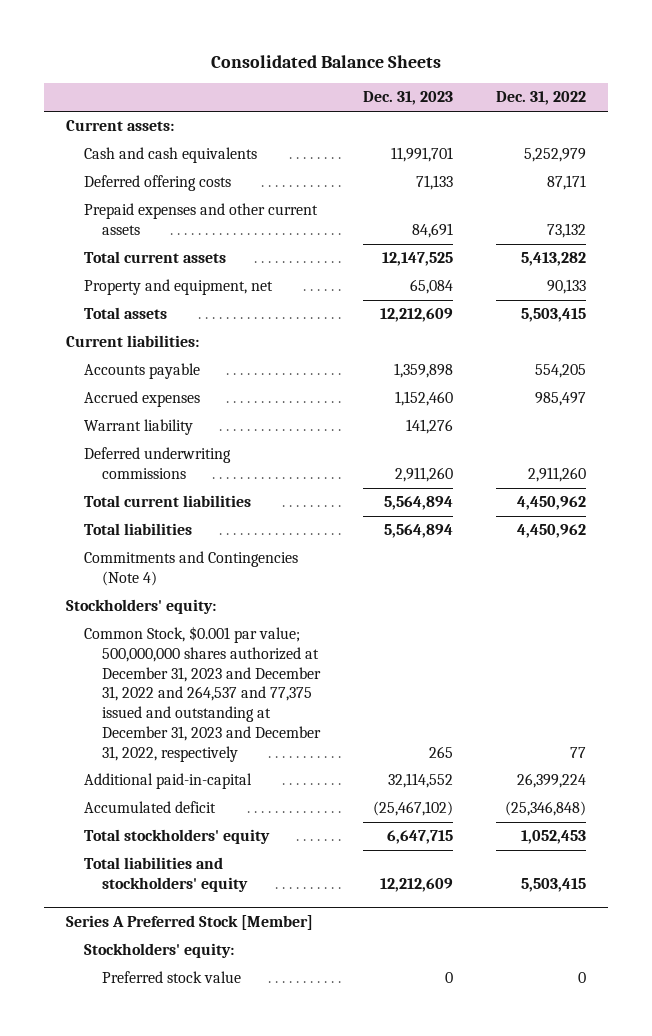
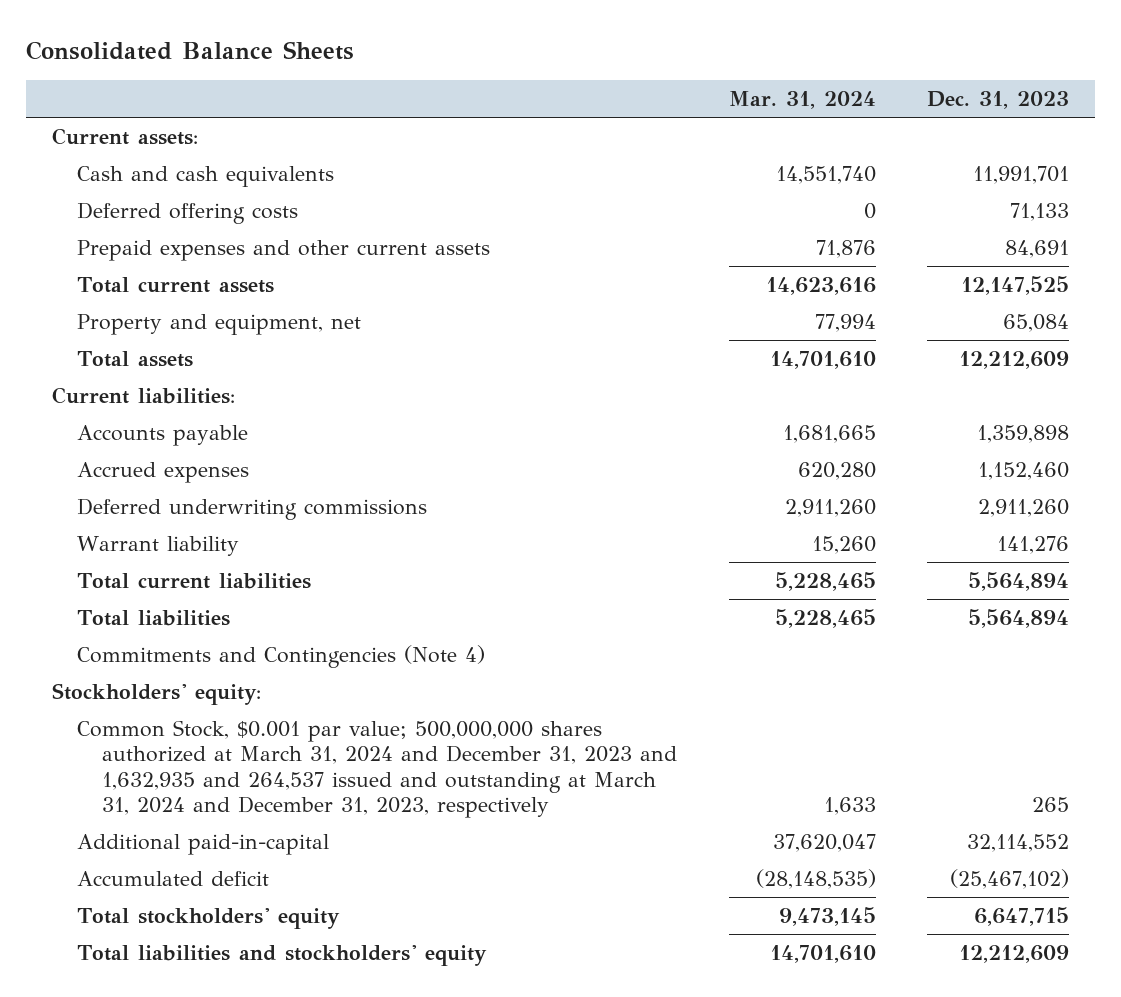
[496,91,587,106] Dec. 31, 2022 -> none
none -> [728,91,876,110] Mar. 31, 2024
[83,419,193,436] Warrant liability -> [77,535,240,556] Warrant liability
[83,626,321,762] Common Stock, $0.001 par value; 500,000,000 shares authorized at December 31, 2023 and December 31, 2022 and 264,537 and 77,375 issued and outstanding at December 31, 2023 and December 31, 2022, respectively -> [77,719,678,819] Common Stock, $0.001 par value; 500,000,000 shares authorized at March 31, 2024 and December 31, 2023 and 1,632,935 and 264,537 issued and outstanding at March 31, 2024 and December 31, 2023, respectively
[65,915,313,931] Series A Preferred Stock [Member] -> none
[83,943,234,959] Stockholders' equity: -> none
[101,971,241,984] Preferred stock value -> none

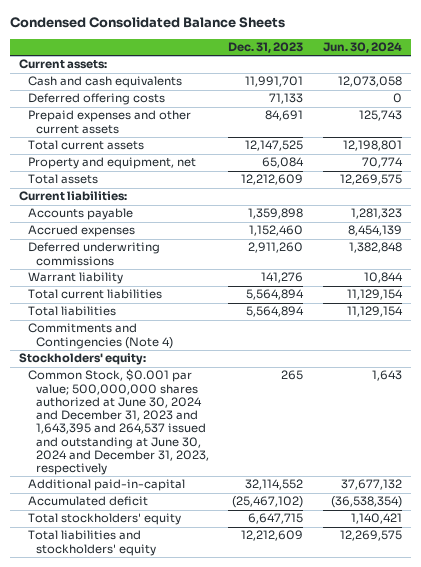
[25,40,354,60] Consolidated Balance Sheets -> [9,17,285,29] Condensed Consolidated Balance Sheets
[728,91,876,110] Mar. 31, 2024 -> none
none -> [322,42,402,54] Jun. 30, 2024
[77,719,678,819] Common Stock, $0.001 par value; 500,000,000 shares authorized at March 31, 2024 and December 31, 2023 and 1,632,935 and 264,537 issued and outstanding at March 31, 2024 and December 31, 2023, respectively -> [27,369,209,476] Common Stock, $0.001 par value; 500,000,000 shares authorized at June 30, 2024 and December 31, 2023 and 1,643,395 and 264,537 issued and outstanding at June 30, 2024 and December 31, 2023, respectively

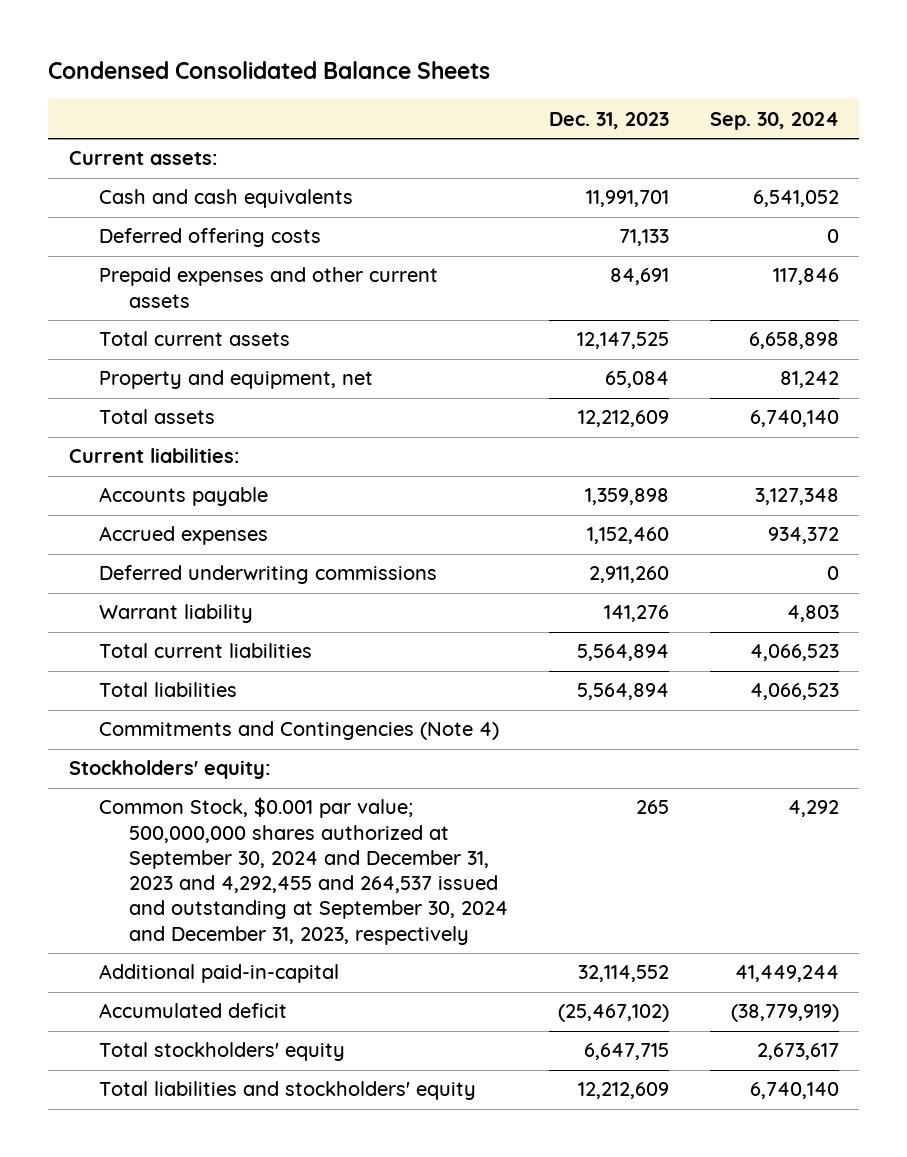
[322,42,402,54] Jun. 30, 2024 -> none
none -> [709,111,839,130] Sep. 30, 2024
[27,369,209,476] Common Stock, $0.001 par value; 500,000,000 shares authorized at June 30, 2024 and December 31, 2023 and 1,643,395 and 264,537 issued and outstanding at June 30, 2024 and December 31, 2023, respectively -> [99,797,509,945] Common Stock, $0.001 par value; 500,000,000 shares authorized at September 30, 2024 and December 31, 2023 and 4,292,455 and 264,537 issued and outstanding at September 30, 2024 and December 31, 2023, respectively

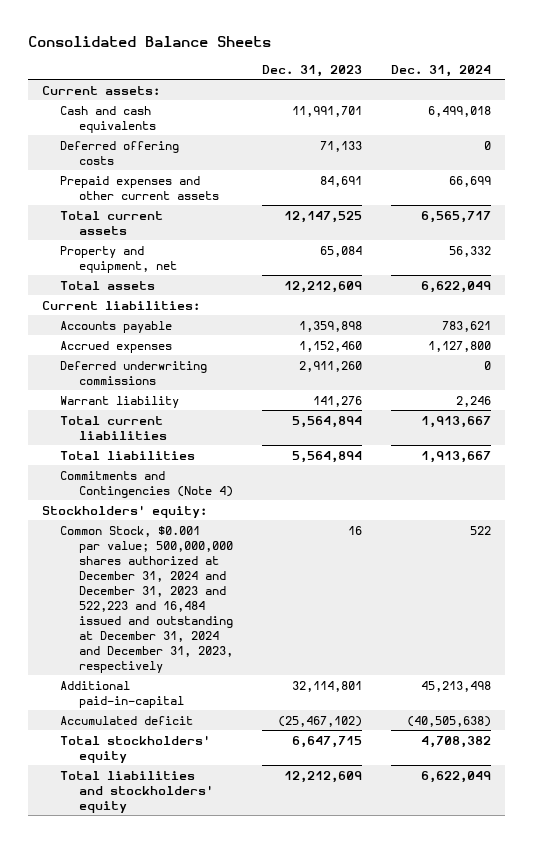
[48,61,491,80] Condensed Consolidated Balance Sheets -> [27,35,271,47] Consolidated Balance Sheets
[709,111,839,130] Sep. 30, 2024 -> none
none -> [390,64,491,77] Dec. 31, 2024
[99,797,509,945] Common Stock, $0.001 par value; 500,000,000 shares authorized at September 30, 2024 and December 31, 2023 and 4,292,455 and 264,537 issued and outstanding at September 30, 2024 and December 31, 2023, respectively -> [60,525,233,673] Common Stock, $0.001 par value; 500,000,000 shares authorized at December 31, 2024 and December 31, 2023 and 522,223 and 16,484 issued and outstanding at December 31, 2024 and December 31, 2023, respectively
[636,800,670,815] 265 -> [347,525,362,535] 16
[578,965,670,983] 32,114,552 -> [291,680,362,692] 32,114,801

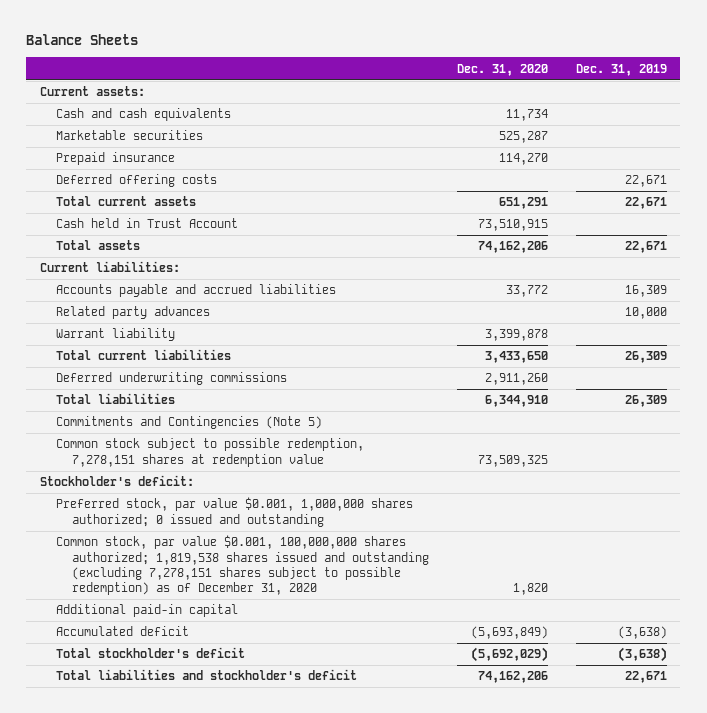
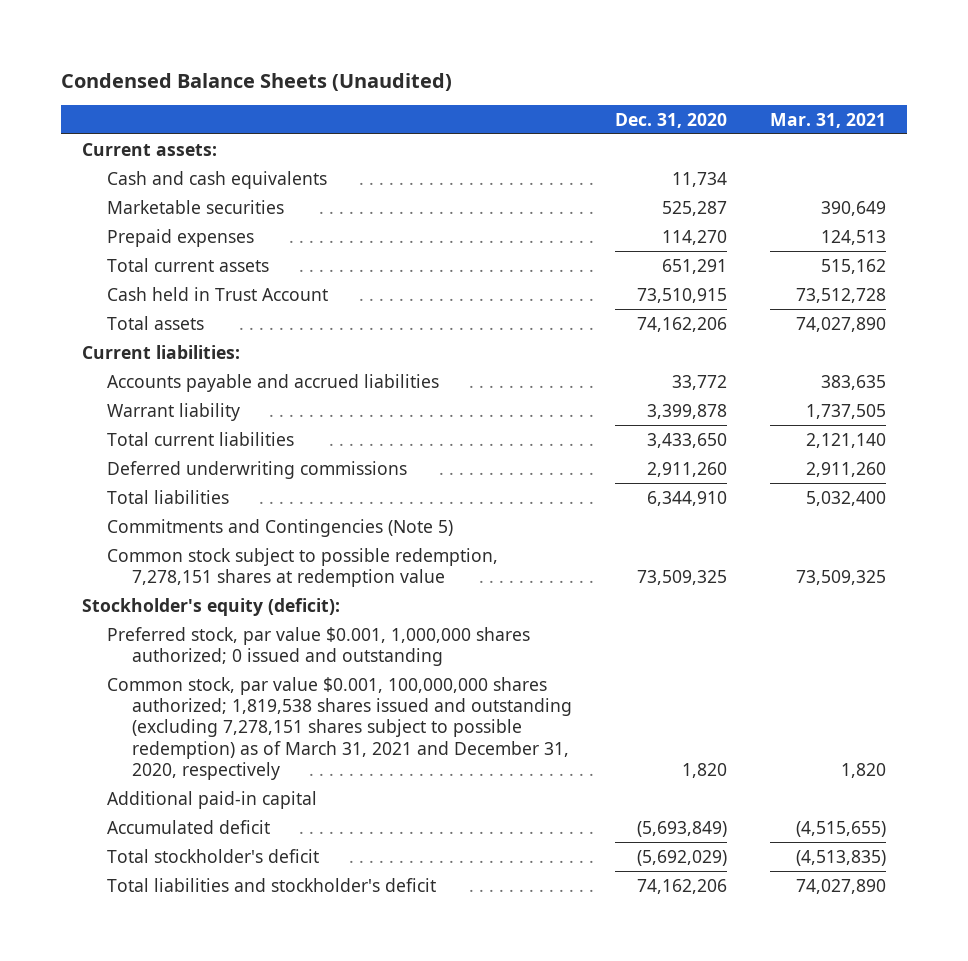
[26,33,139,45] Balance Sheets -> [60,72,452,91] Condensed Balance Sheets (Unaudited)
[575,63,667,76] Dec. 31, 2019 -> none
none -> [769,112,886,128] Mar. 31, 2021
[55,174,217,188] Deferred offering costs -> none
[55,152,175,166] Prepaid insurance -> [107,228,255,247] Prepaid expenses
[55,306,210,320] Related party advances -> none
[40,475,195,487] Stockholder's deficit: -> [82,597,341,616] Stockholder's equity (deficit):
[55,535,429,596] Common stock, par value $0.001, 100,000,000 shares authorized; 1,819,538 shares issued and outstanding (excluding 7,278,151 shares subject to possible redemption) as of December 31, 2020 -> [107,676,573,780] Common stock, par value $0.001, 100,000,000 shares authorized; 1,819,538 shares issued and outstanding (excluding 7,278,151 shares subject to possible redemption) as of March 31, 2021 and December 31, 2020, respectively

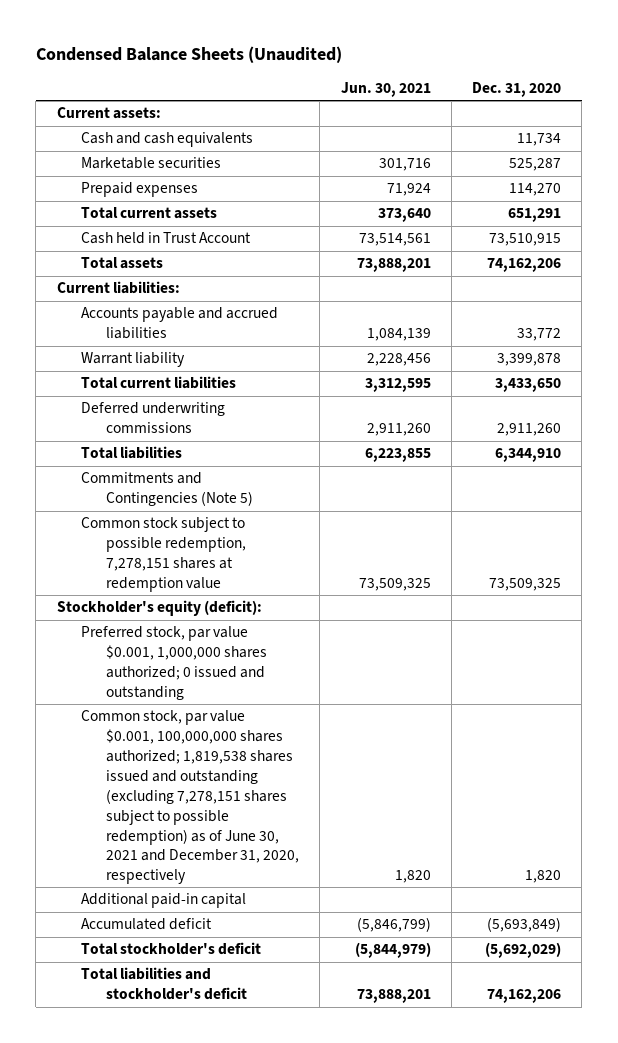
[769,112,886,128] Mar. 31, 2021 -> none
none -> [340,82,431,98] Jun. 30, 2021
[107,676,573,780] Common stock, par value $0.001, 100,000,000 shares authorized; 1,819,538 shares issued and outstanding (excluding 7,278,151 shares subject to possible redemption) as of March 31, 2021 and December 31, 2020, respectively -> [81,710,300,885] Common stock, par value $0.001, 100,000,000 shares authorized; 1,819,538 shares issued and outstanding (excluding 7,278,151 shares subject to possible redemption) as of June 30, 2021 and December 31, 2020, respectively

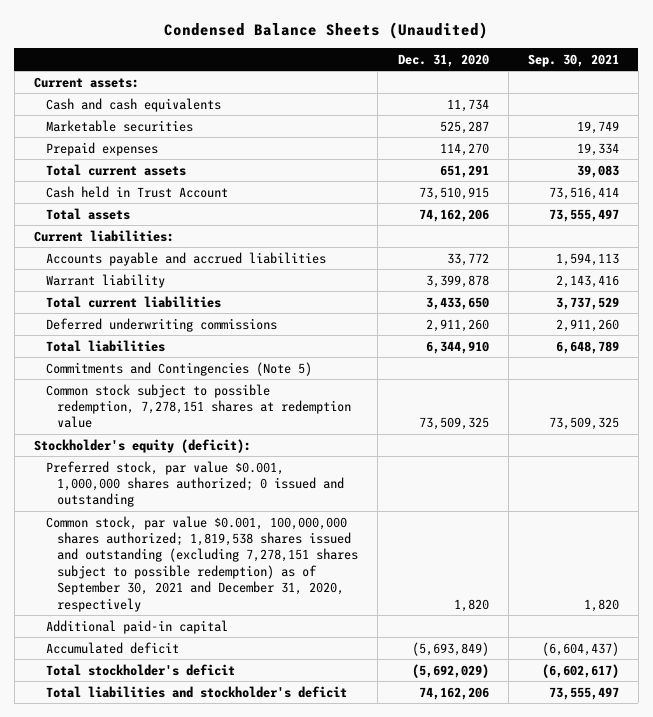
[340,82,431,98] Jun. 30, 2021 -> none
none -> [527,53,619,67] Sep. 30, 2021
[81,710,300,885] Common stock, par value $0.001, 100,000,000 shares authorized; 1,819,538 shares issued and outstanding (excluding 7,278,151 shares subject to possible redemption) as of June 30, 2021 and December 31, 2020, respectively -> [45,515,359,612] Common stock, par value $0.001, 100,000,000 shares authorized; 1,819,538 shares issued and outstanding (excluding 7,278,151 shares subject to possible redemption) as of September 30, 2021 and December 31, 2020, respectively

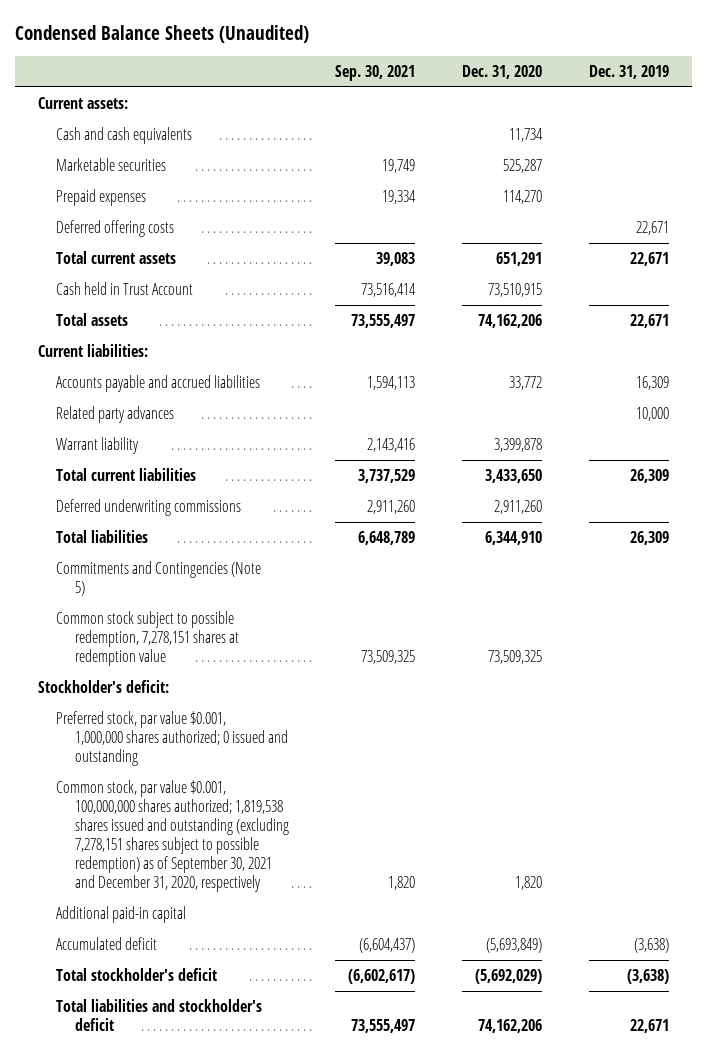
none -> [588,65,669,80] Dec. 31, 2019
none -> [56,220,175,238] Deferred offering costs
none -> [56,406,175,424] Related party advances
[33,438,251,453] Stockholder's equity (deficit): -> [38,680,170,694] Stockholder's deficit:

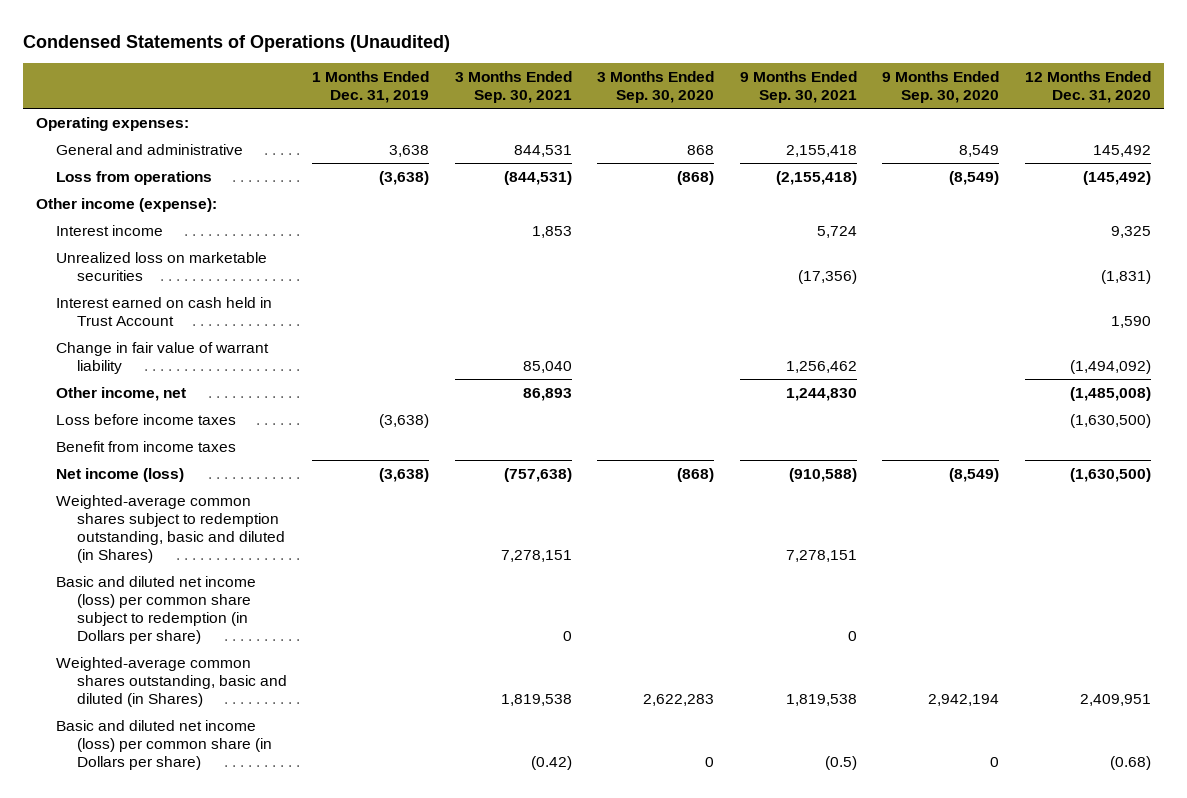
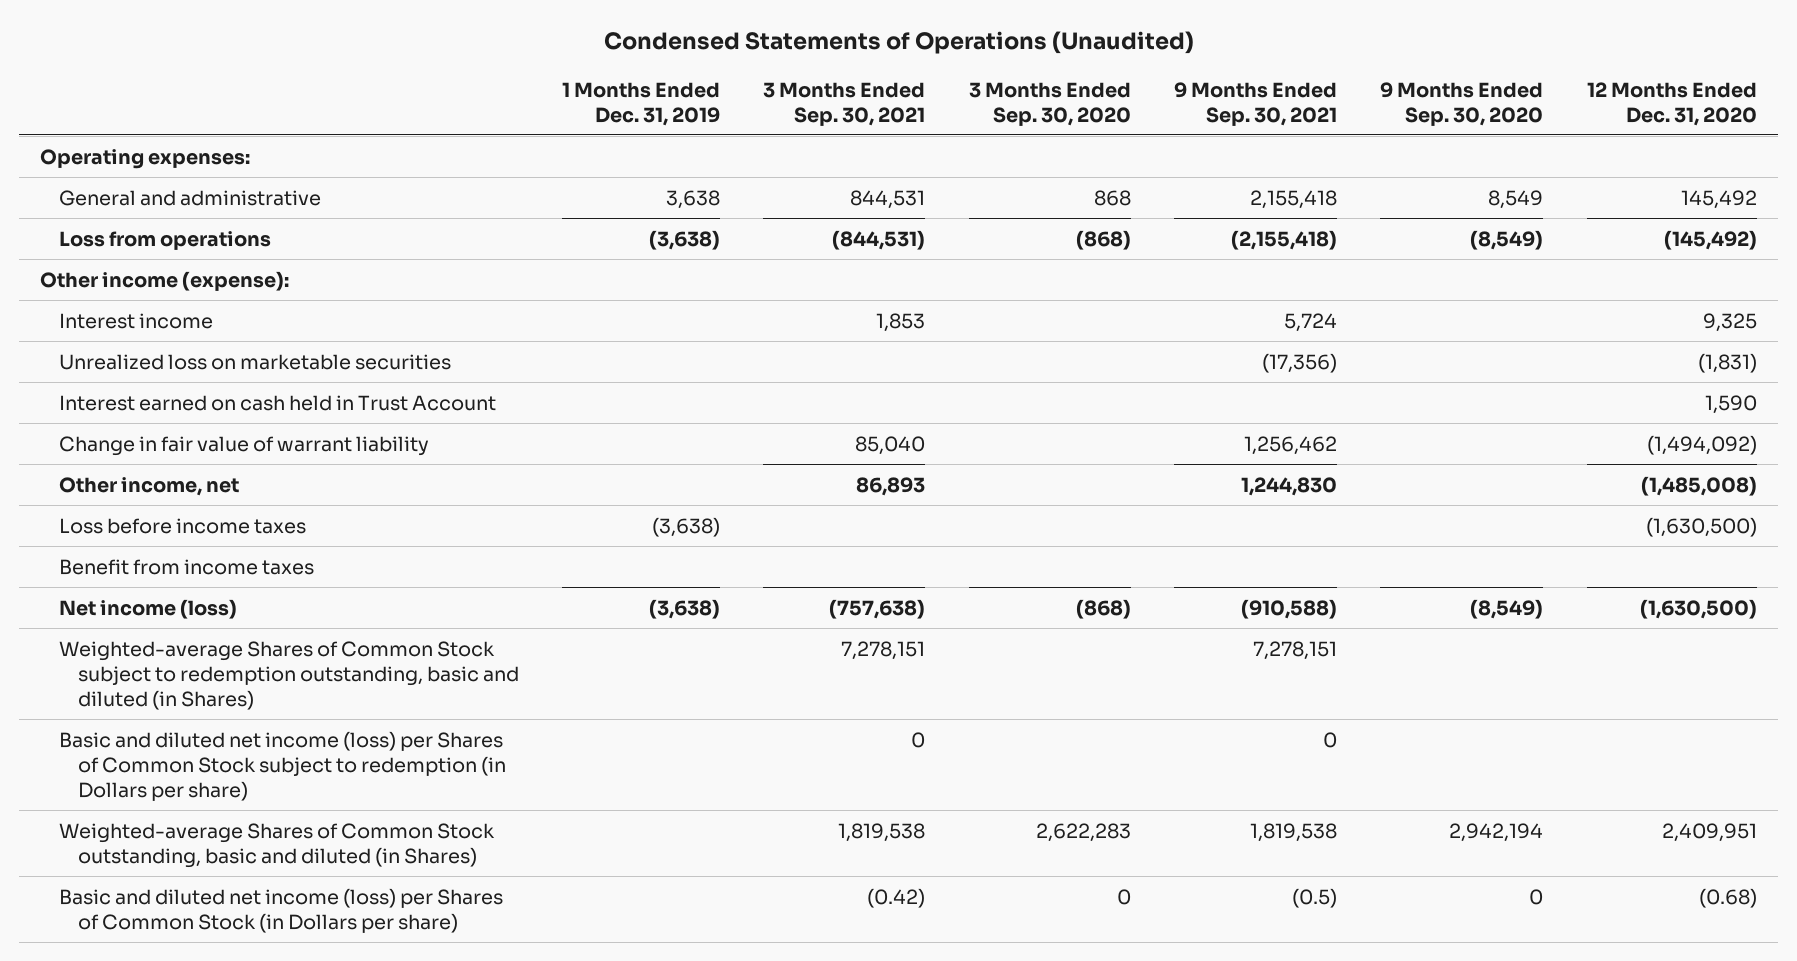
[56,494,285,564] Weighted-average common shares subject to redemption outstanding, basic and diluted (in Shares) -> [58,640,519,710] Weighted-average Shares of Common Stock subject to redemption outstanding, basic and diluted (in Shares)
[56,575,257,645] Basic and diluted net income (loss) per common share subject to redemption (in Dollars per share) -> [58,730,506,801] Basic and diluted net income (loss) per Shares of Common Stock subject to redemption (in Dollars per share)
[56,656,287,708] Weighted-average common shares outstanding, basic and diluted (in Shares) -> [58,822,495,868] Weighted-average Shares of Common Stock outstanding, basic and diluted (in Shares)
[56,719,272,771] Basic and diluted net income (loss) per common share (in Dollars per share) -> [58,887,503,933] Basic and diluted net income (loss) per Shares of Common Stock (in Dollars per share)

